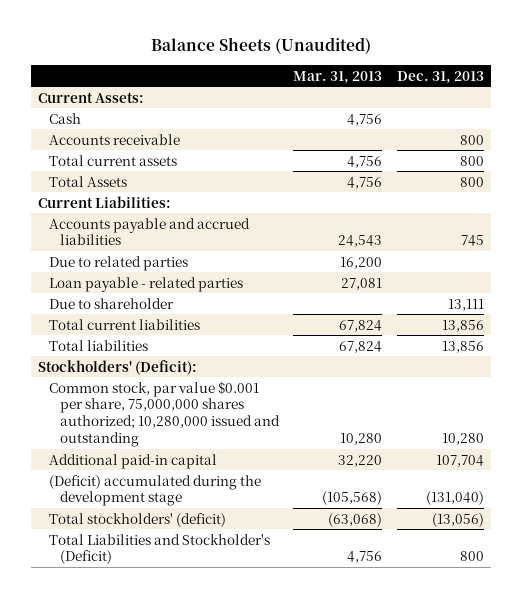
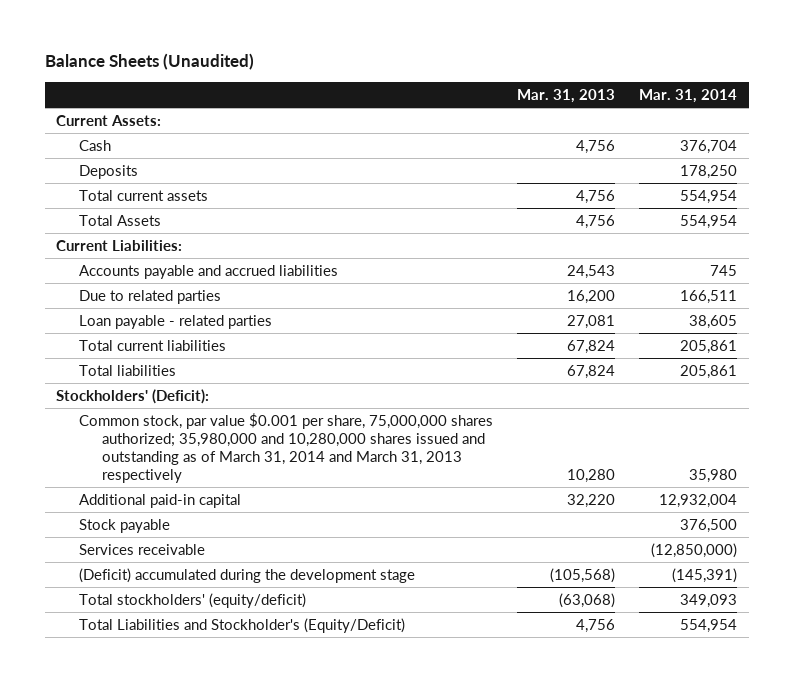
[396,70,484,84] Dec. 31, 2013 -> none
none -> [638,88,737,103] Mar. 31, 2014
[48,133,180,145] Accounts receivable -> none
none -> [79,164,139,179] Deposits
[48,297,174,309] Due to shareholder -> none
[48,380,280,448] Common stock, par value $0.001 per share, 75,000,000 shares authorized; 10,280,000 issued and outstanding -> [79,412,494,484] Common stock, par value $0.001 per share, 75,000,000 shares authorized; 35,980,000 and 10,280,000 shares issued and outstanding as of March 31, 2014 and March 31, 2013 respectively
none -> [79,518,171,533] Stock payable
none -> [79,543,206,555] Services receivable
[48,512,226,527] Total stockholders' (deficit) -> [79,592,307,608] Total stockholders' (equity/deficit)
[48,533,270,565] Total Liabilities and Stockholder's (Deficit) -> [79,617,406,633] Total Liabilities and Stockholder's (Equity/Deficit)

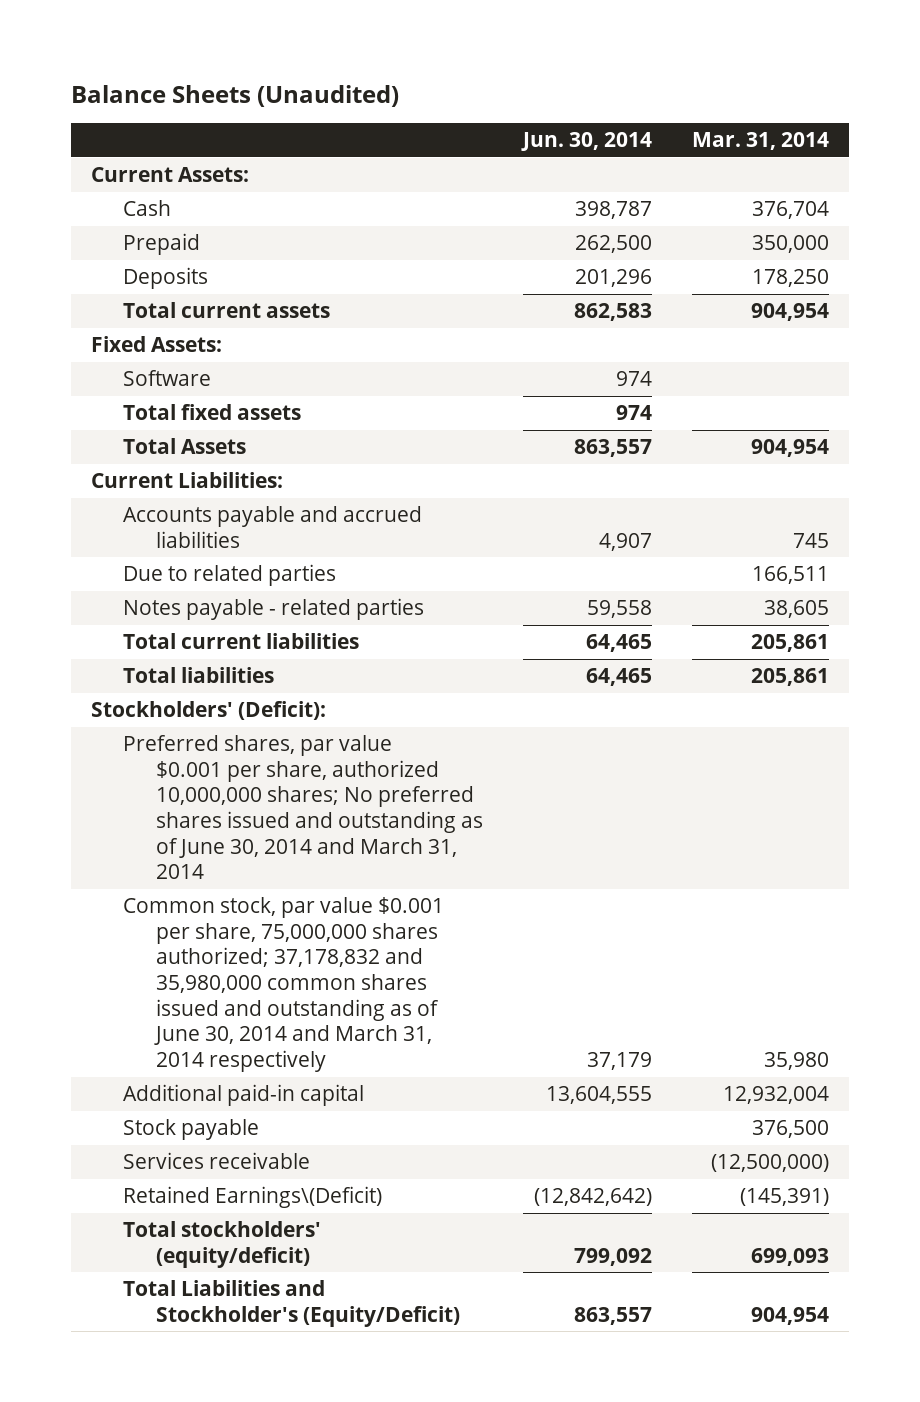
[516,88,615,103] Mar. 31, 2013 -> none
none -> [520,132,652,152] Jun. 30, 2014
none -> [123,233,201,256] Prepaid
[679,189,737,204] 554,954 -> [751,303,830,322] 904,954
none -> [90,336,222,353] Fixed Assets:
none -> [123,370,212,387] Software
none -> [123,404,302,421] Total fixed assets
[679,214,737,229] 554,954 -> [751,439,830,458] 904,954
[79,314,273,329] Loan payable - related parties -> [123,598,425,621] Notes payable - related parties
none -> [123,735,483,880] Preferred shares, par value $0.001 per share, authorized 10,000,000 shares; No preferred shares issued and outstanding as of June 30, 2014 and March 31, 2014
[79,412,494,484] Common stock, par value $0.001 per share, 75,000,000 shares authorized; 35,980,000 and 10,280,000 shares issued and outstanding as of March 31, 2014 and March 31, 2013 respectively -> [123,897,445,1073] Common stock, par value $0.001 per share, 75,000,000 shares authorized; 37,178,832 and 35,980,000 common shares issued and outstanding as of June 30, 2014 and March 31, 2014 respectively
[650,542,737,558] (12,850,000) -> [711,1154,830,1173] (12,500,000)
[79,567,416,583] (Deficit) accumulated during the development stage -> [123,1186,383,1209] Retained Earnings\(Deficit)
[679,593,737,608] 349,093 -> [751,1247,830,1266] 699,093
[679,618,737,633] 554,954 -> [751,1306,830,1325] 904,954

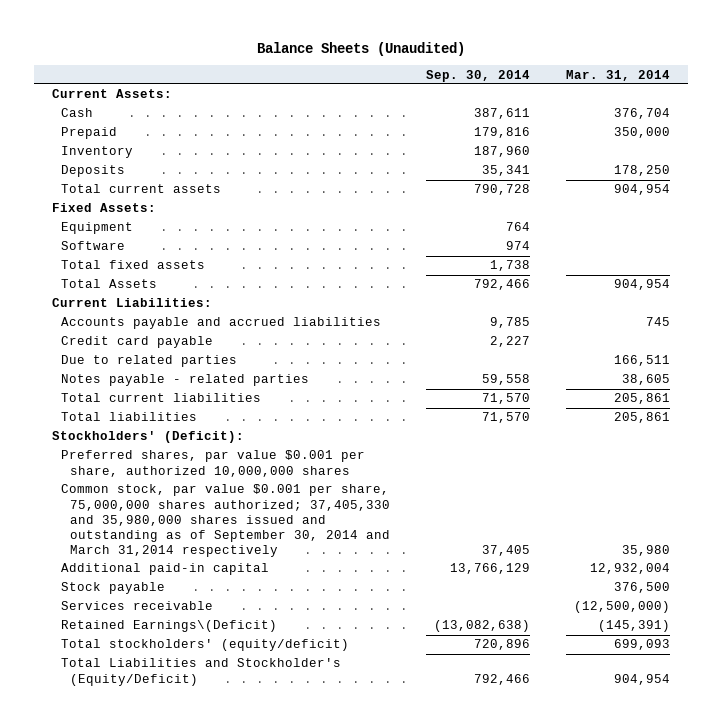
[520,132,652,152] Jun. 30, 2014 -> none
none -> [425,69,530,82] Sep. 30, 2014
none -> [60,146,133,159] Inventory
none -> [60,222,133,235] Equipment
none -> [60,336,213,349] Credit card payable
[123,735,483,880] Preferred shares, par value $0.001 per share, authorized 10,000,000 shares; No preferred shares issued and outstanding as of June 30, 2014 and March 31, 2014 -> [60,450,365,477] Preferred shares, par value $0.001 per share, authorized 10,000,000 shares
[123,897,445,1073] Common stock, par value $0.001 per share, 75,000,000 shares authorized; 37,178,832 and 35,980,000 common shares issued and outstanding as of June 30, 2014 and March 31, 2014 respectively -> [60,484,390,557] Common stock, par value $0.001 per share, 75,000,000 shares authorized; 37,405,330 and 35,980,000 shares issued and outstanding as of September 30, 2014 and March 31,2014 respectively

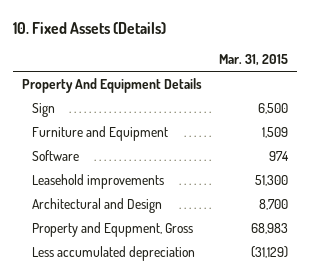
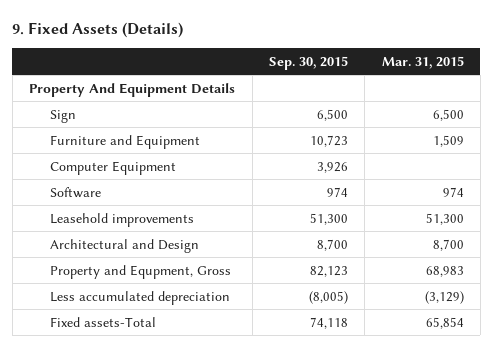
[12,21,166,34] 10. Fixed Assets (Details) -> [12,22,184,39] 9. Fixed Assets (Details)
none -> [268,55,348,70] Sep. 30, 2015
none -> [50,160,177,175] Computer Equipment
[251,245,289,258] (31,129) -> [424,290,464,304] (3,129)
none -> [50,316,157,327] Fixed assets-Total

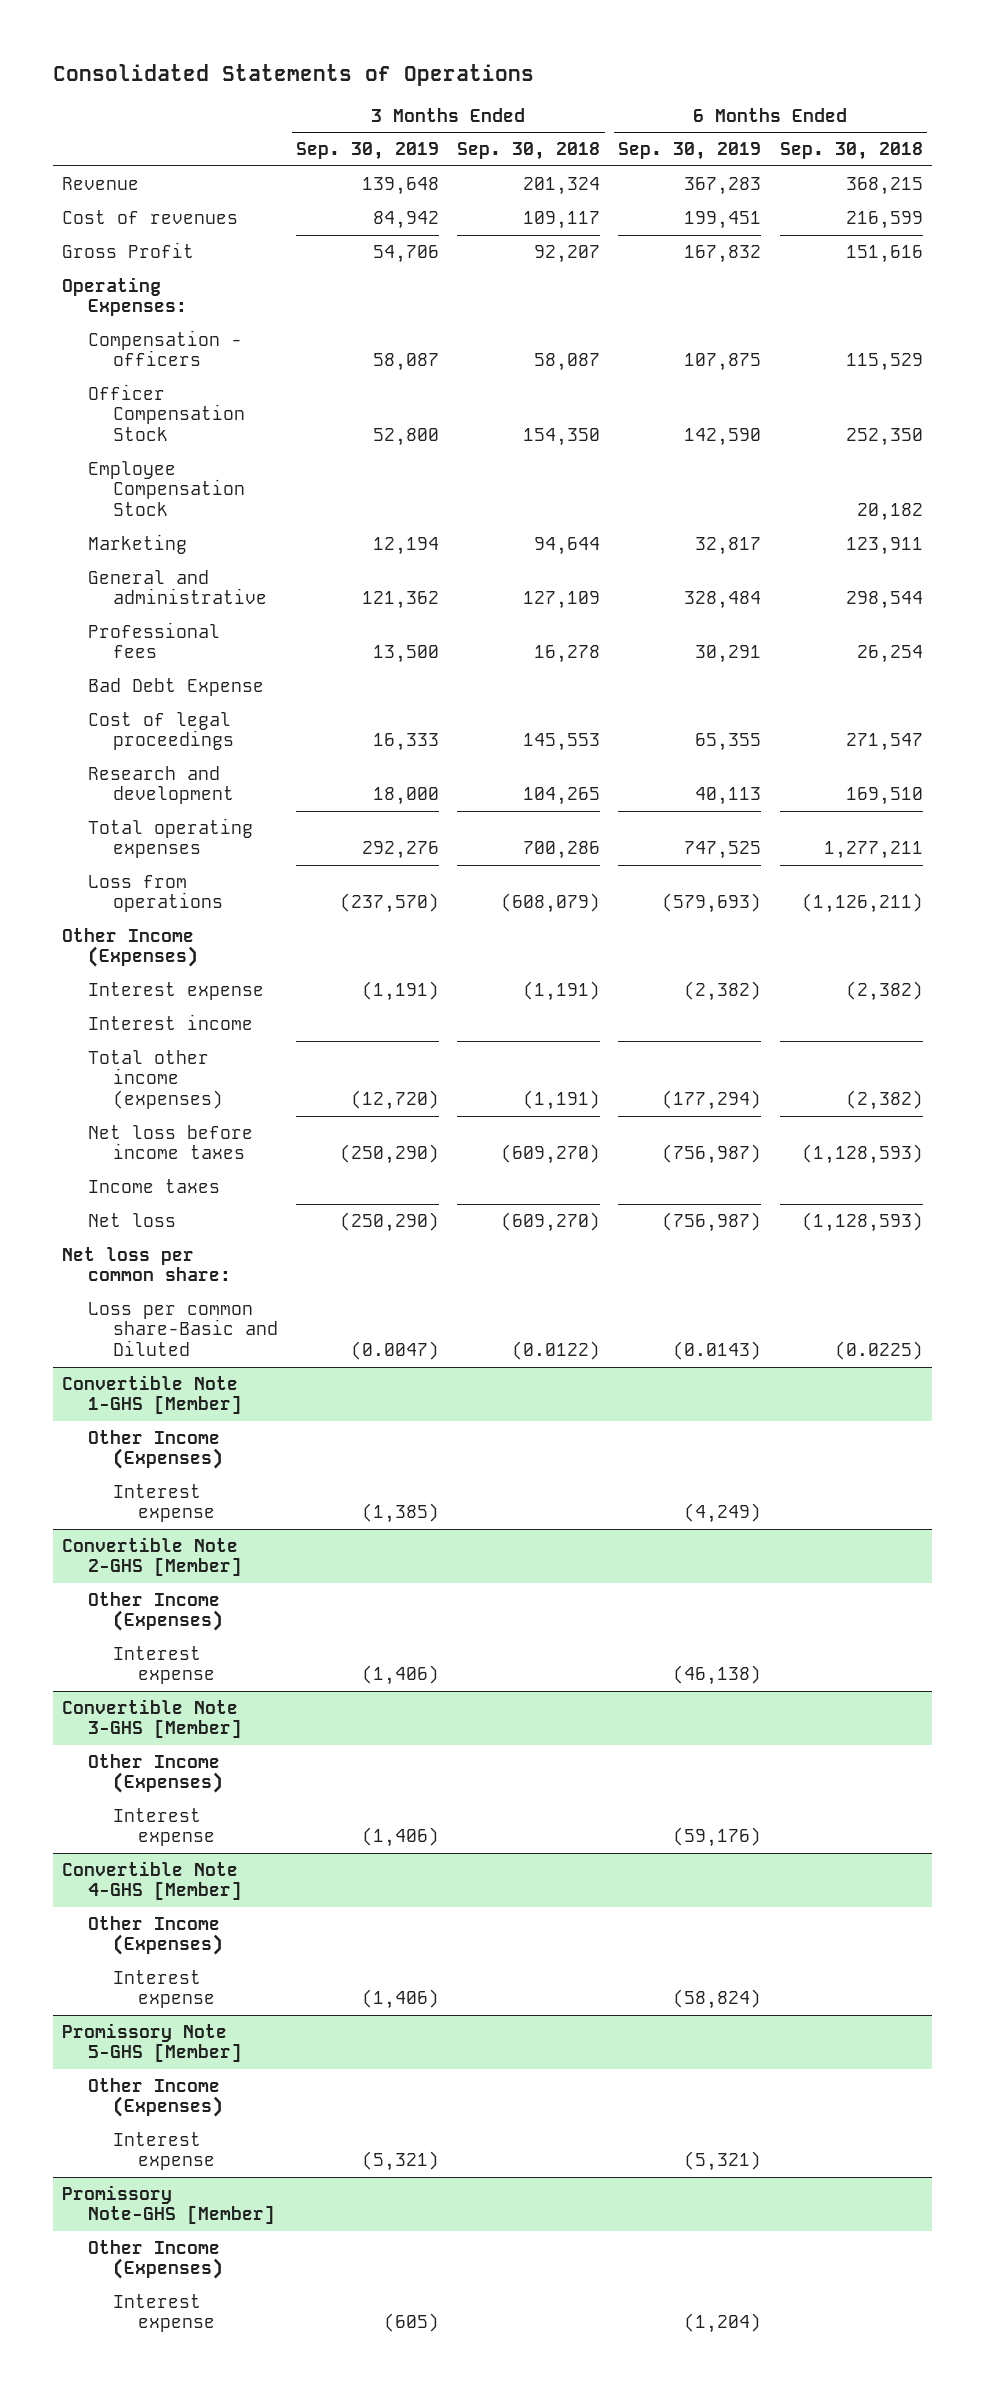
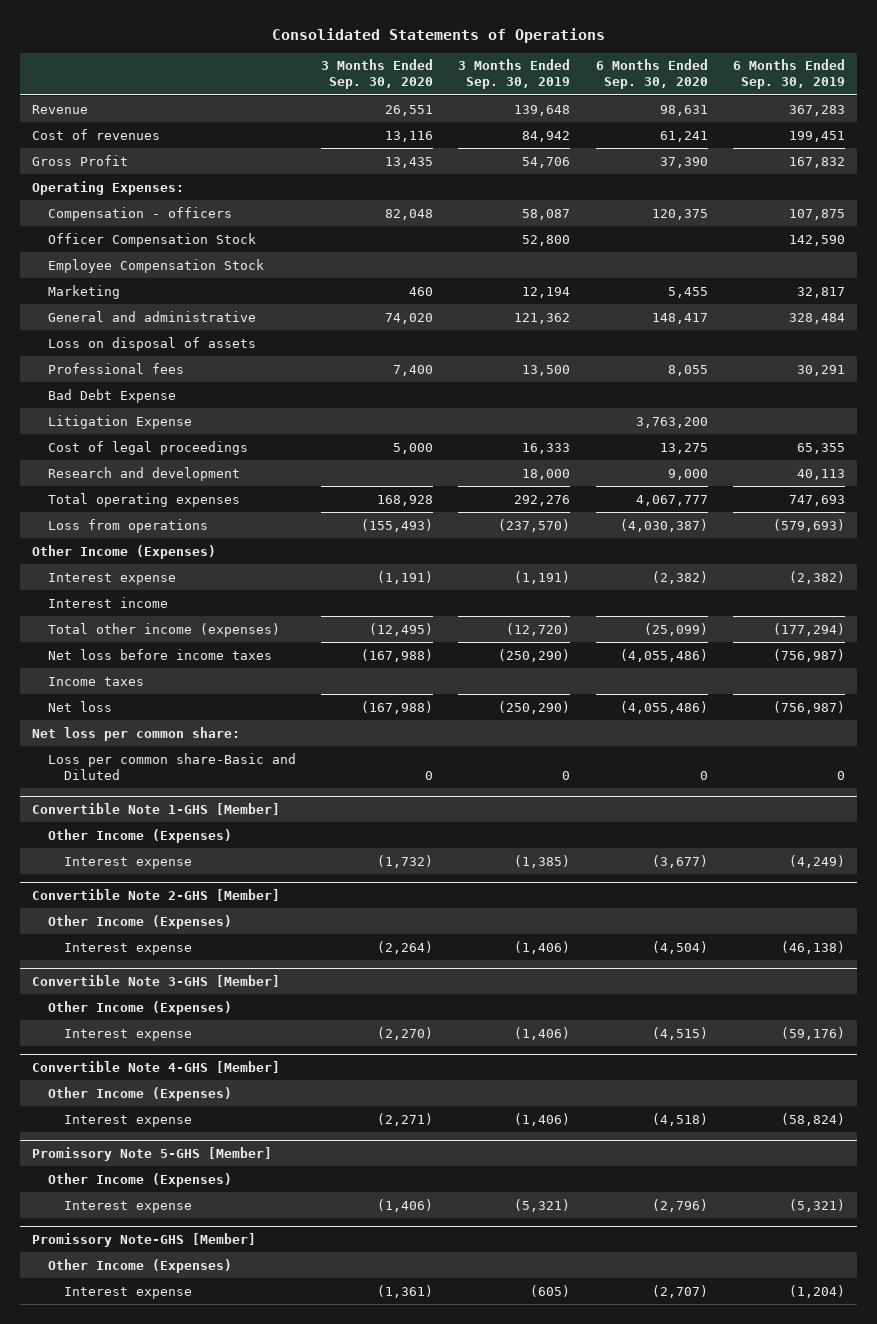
[457,142,601,161] Sep. 30, 2018 -> none
[779,142,923,161] Sep. 30, 2018 -> none
none -> [321,59,434,90] 3 Months Ended Sep. 30, 2020
none -> [595,59,708,90] 6 Months Ended Sep. 30, 2020
none -> [47,336,256,351] Loss on disposal of assets
none -> [47,414,192,429] Litigation Expense
[684,841,762,860] 747,525 -> [788,494,845,506] 747,693
[351,1340,440,1360] (0.0047) -> [562,770,571,780] 0
[673,1340,762,1360] (0.0143) -> [836,770,845,780] 0

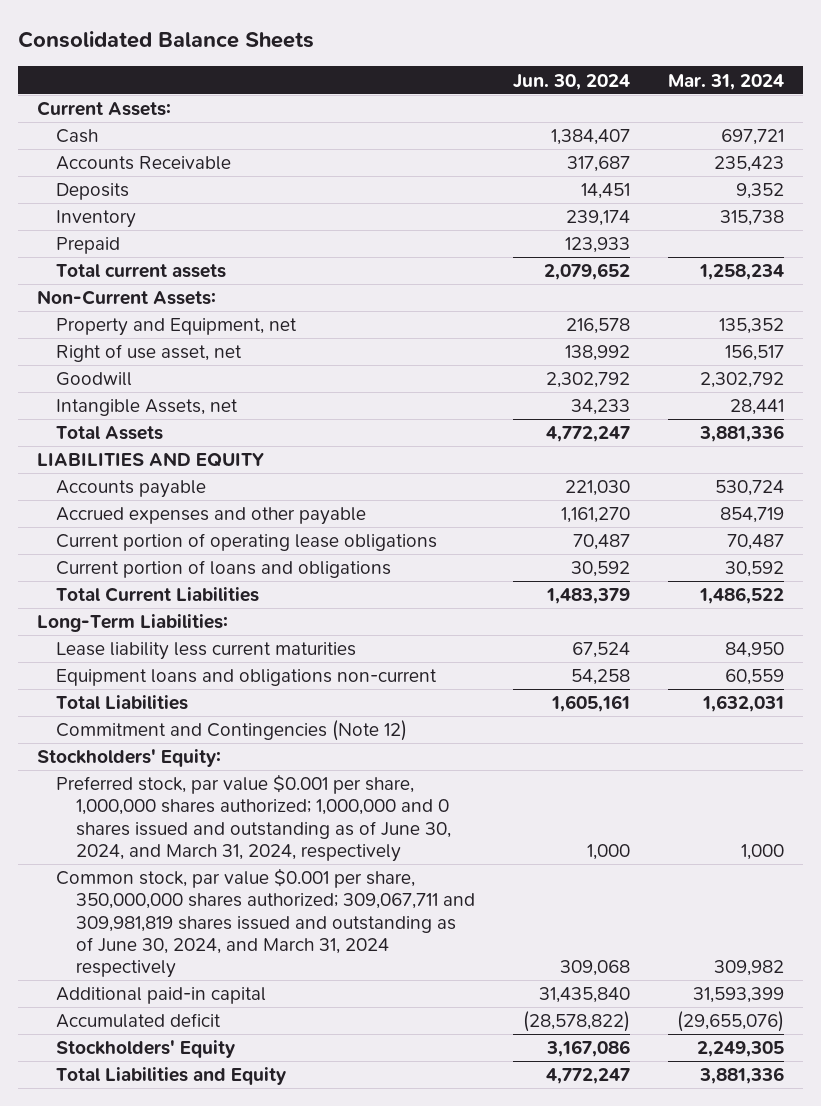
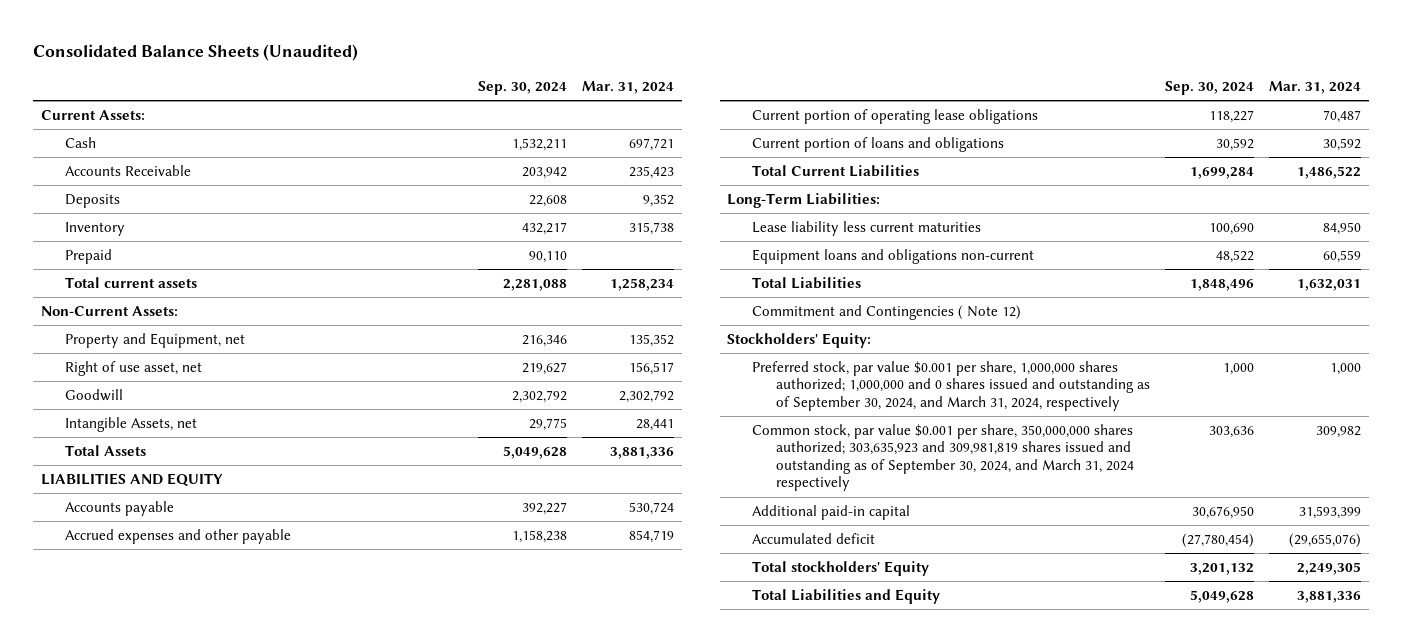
[17,31,314,49] Consolidated Balance Sheets -> [33,43,359,61] Consolidated Balance Sheets (Unaudited)
[513,73,631,90] Jun. 30, 2024 -> none
none -> [478,80,568,95] Sep. 30, 2024
[56,720,408,742] Commitment and Contingencies (Note 12) -> [751,305,1021,321] Commitment and Contingencies ( Note 12)
[56,774,452,862] Preferred stock, par value $0.001 per share, 1,000,000 shares authorized; 1,000,000 and 0 shares issued and outstanding as of June 30, 2024, and March 31, 2024, respectively -> [751,361,1150,411] Preferred stock, par value $0.001 per share, 1,000,000 shares authorized; 1,000,000 and 0 shares issued and outstanding as of September 30, 2024, and March 31, 2024, respectively
[56,868,476,978] Common stock, par value $0.001 per share, 350,000,000 shares authorized; 309,067,711 and 309,981,819 shares issued and outstanding as of June 30, 2024, and March 31, 2024 respectively -> [751,424,1134,492] Common stock, par value $0.001 per share, 350,000,000 shares authorized; 303,635,923 and 309,981,819 shares issued and outstanding as of September 30, 2024, and March 31, 2024 respectively
[56,1040,236,1059] Stockholders' Equity -> [751,561,929,577] Total stockholders' Equity

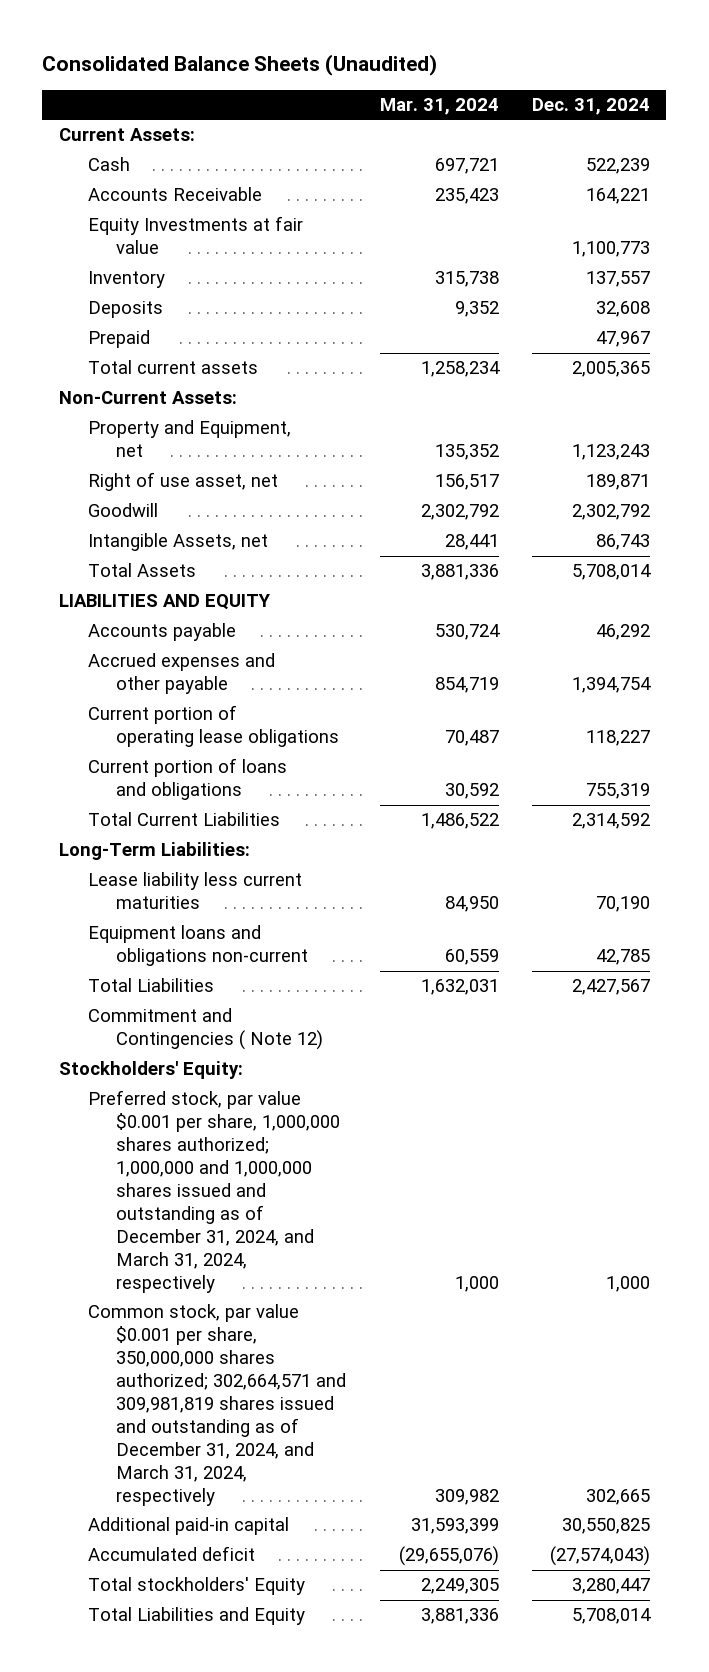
[478,80,568,95] Sep. 30, 2024 -> none
none -> [531,98,650,116] Dec. 31, 2024
none -> [87,216,303,255] Equity Investments at fair value
[64,194,120,209] Deposits -> [87,301,163,319] Deposits
[751,361,1150,411] Preferred stock, par value $0.001 per share, 1,000,000 shares authorized; 1,000,000 and 0 shares issued and outstanding as of September 30, 2024, and March 31, 2024, respectively -> [87,1090,341,1294] Preferred stock, par value $0.001 per share, 1,000,000 shares authorized; 1,000,000 and 1,000,000 shares issued and outstanding as of December 31, 2024, and March 31, 2024, respectively
[751,424,1134,492] Common stock, par value $0.001 per share, 350,000,000 shares authorized; 303,635,923 and 309,981,819 shares issued and outstanding as of September 30, 2024, and March 31, 2024 respectively -> [87,1304,347,1507] Common stock, par value $0.001 per share, 350,000,000 shares authorized; 302,664,571 and 309,981,819 shares issued and outstanding as of December 31, 2024, and March 31, 2024, respectively

